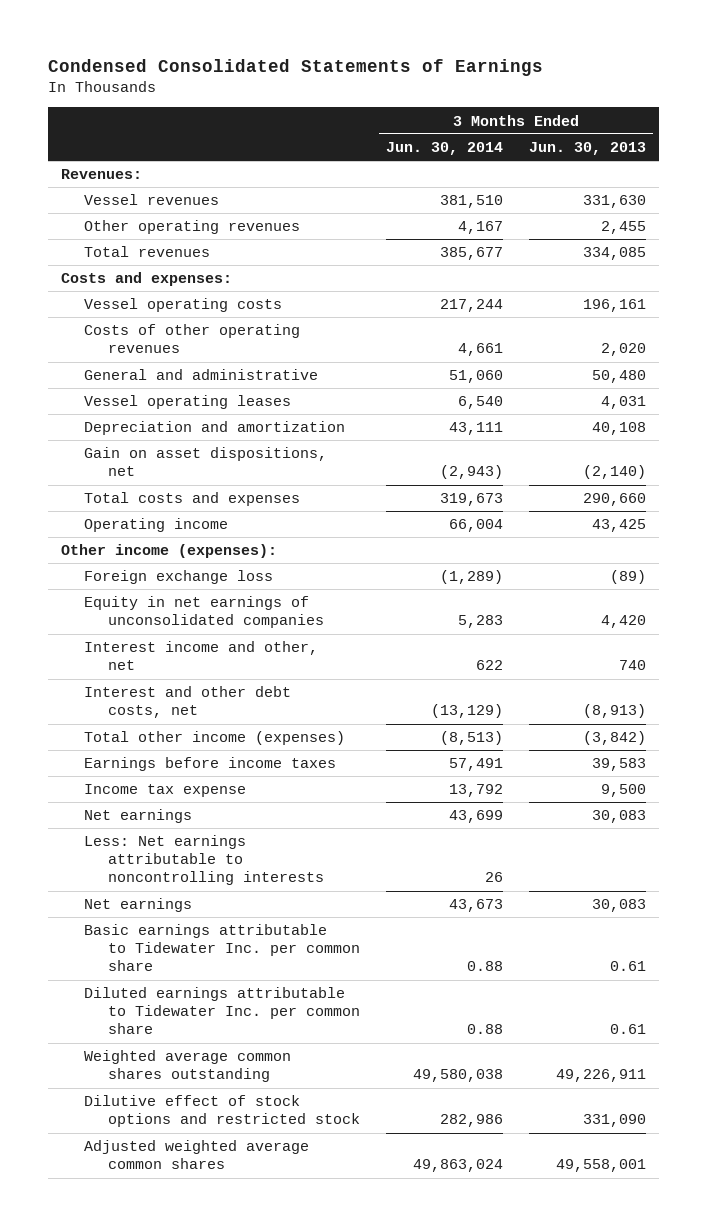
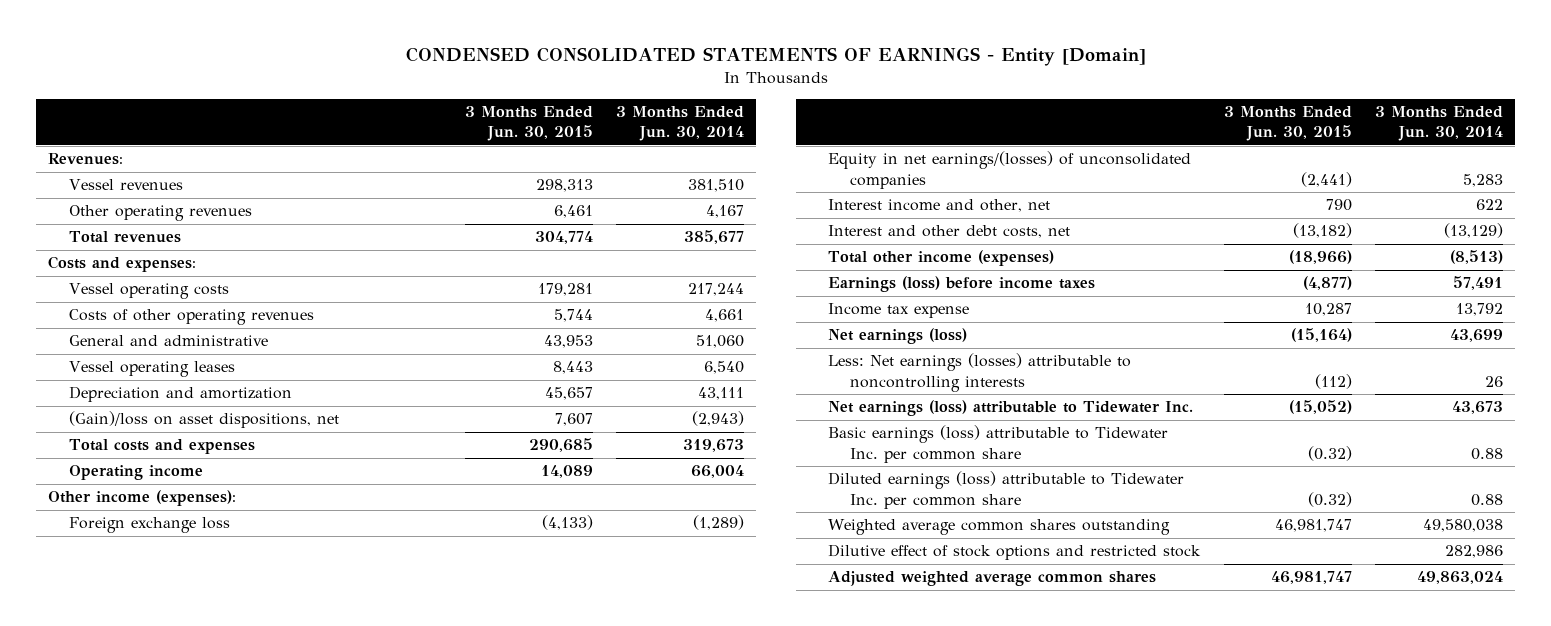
[48,58,544,76] Condensed Consolidated Statements of Earnings -> [405,47,1146,67] CONDENSED CONSOLIDATED STATEMENTS OF EARNINGS - Entity [Domain]
[529,141,647,155] Jun. 30, 2013 -> none
none -> [464,105,593,142] 3 Months Ended Jun. 30, 2015
[84,447,328,477] Gain on asset dispositions, net -> [69,411,340,429] (Gain)/loss on asset dispositions, net
[84,596,324,629] Equity in net earnings of unconsolidated companies -> [828,151,1192,189] Equity in net earnings/(losses) of unconsolidated companies
[84,757,337,772] Earnings before income taxes -> [828,276,1096,293] Earnings (loss) before income taxes
[84,809,193,824] Net earnings -> [828,328,968,345] Net earnings (loss)
[84,835,324,886] Less: Net earnings attributable to noncontrolling interests -> [828,353,1132,392] Less: Net earnings (losses) attributable to noncontrolling interests
[84,898,193,913] Net earnings -> [828,400,1194,417] Net earnings (loss) attributable to Tidewater Inc.
[84,924,360,972] Basic earnings attributable to Tidewater Inc. per common share -> [828,425,1169,463] Basic earnings (loss) attributable to Tidewater Inc. per common share
[84,987,360,1035] Diluted earnings attributable to Tidewater Inc. per common share -> [828,471,1185,509] Diluted earnings (loss) attributable to Tidewater Inc. per common share

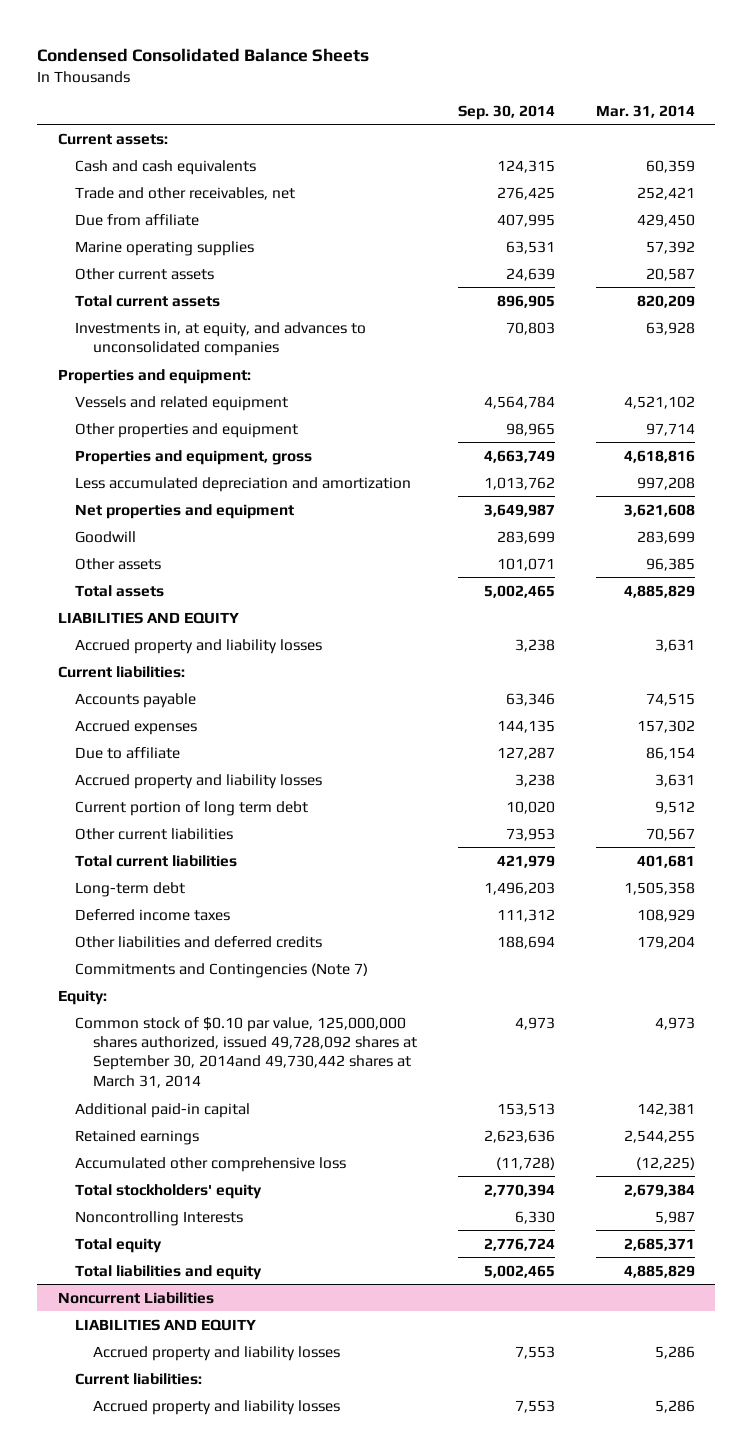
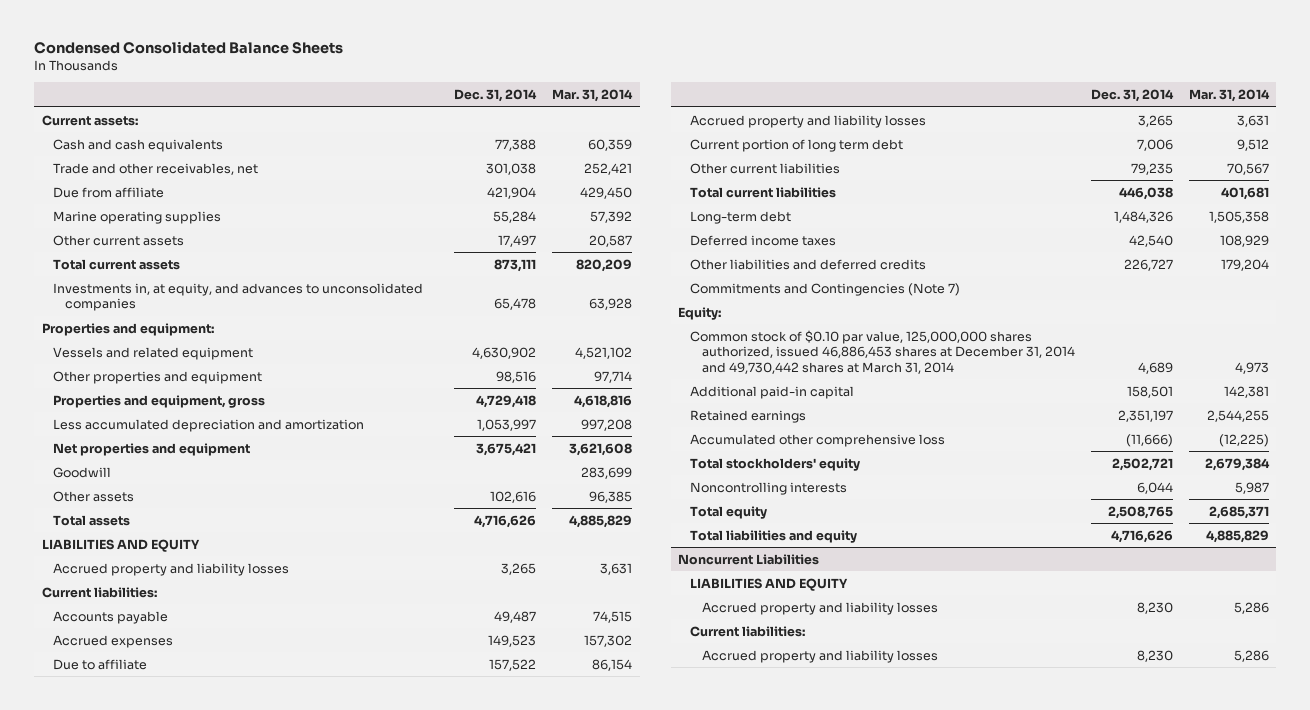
[457,104,555,120] Sep. 30, 2014 -> none
none -> [454,89,538,103] Dec. 31, 2014
[75,1016,417,1088] Common stock of $0.10 par value, 125,000,000 shares authorized, issued 49,728,092 shares at September 30, 2014and 49,730,442 shares at March 31, 2014 -> [690,329,1076,374] Common stock of $0.10 par value, 125,000,000 shares authorized, issued 46,886,453 shares at December 31, 2014 and 49,730,442 shares at March 31, 2014
[75,1210,244,1226] Noncontrolling Interests -> [690,481,848,495] Noncontrolling interests

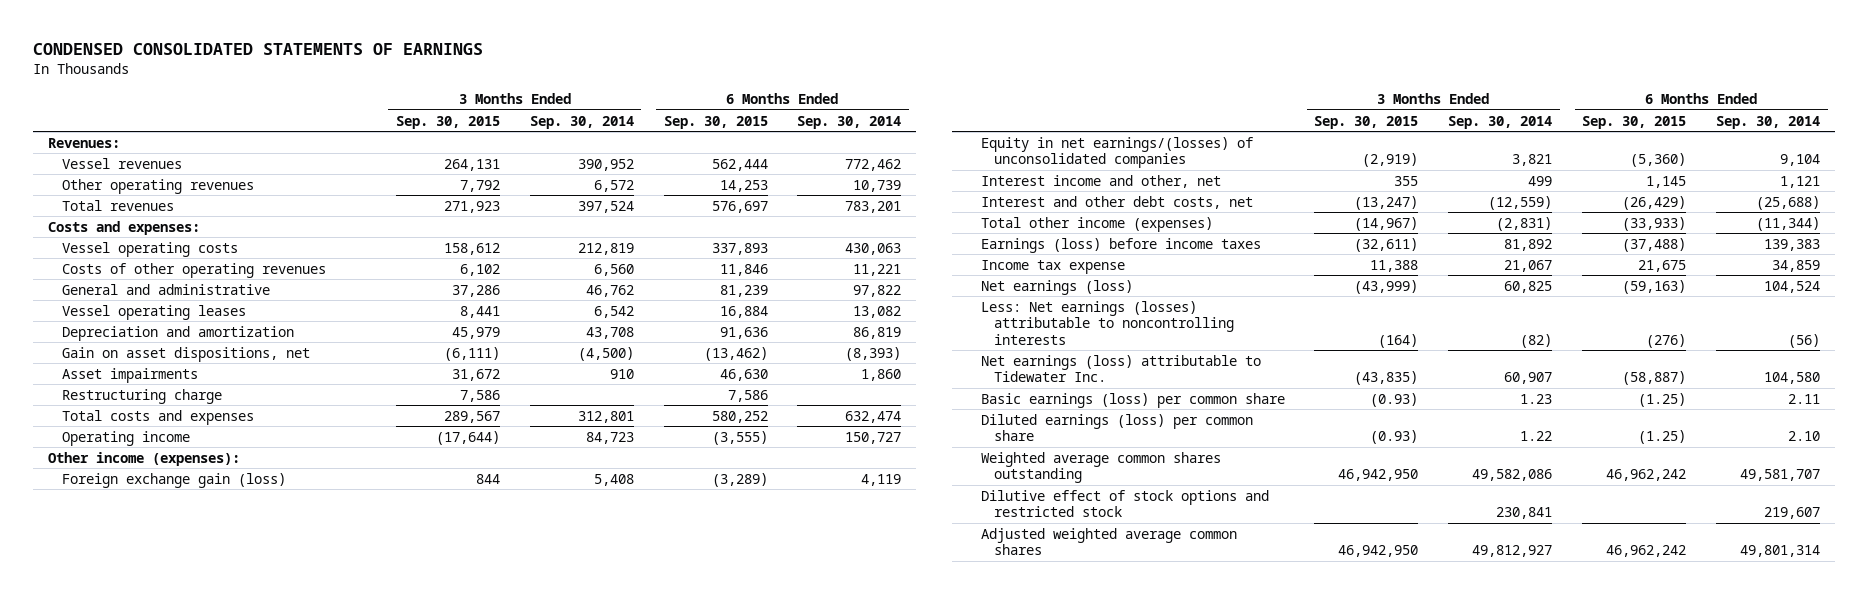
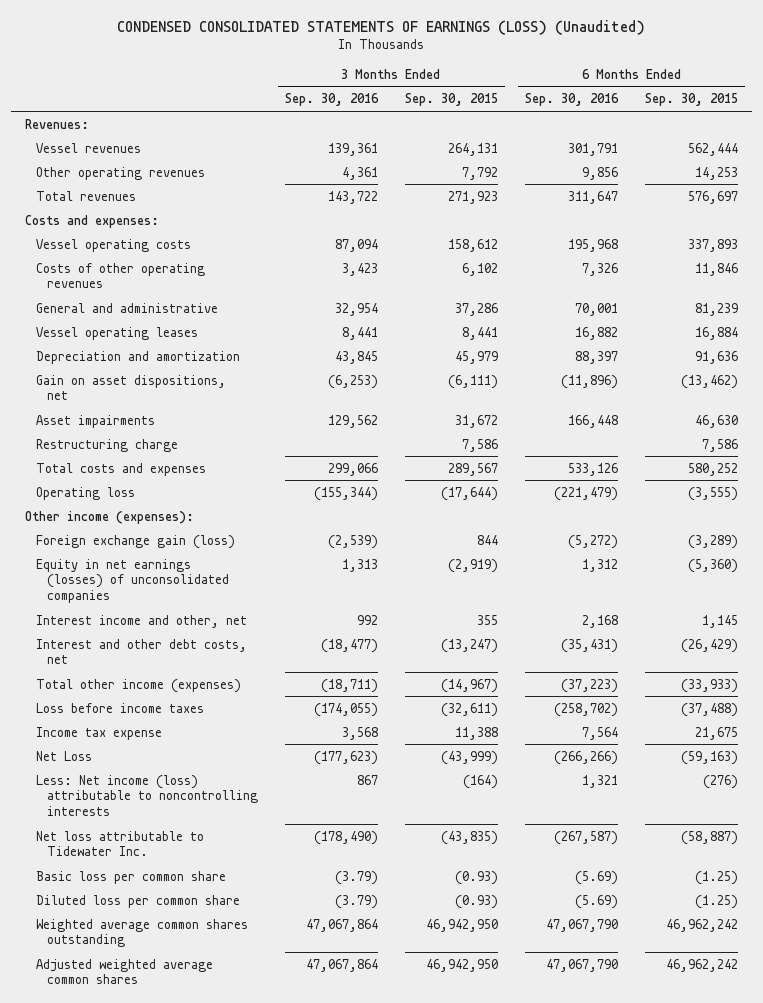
[33,43,484,56] CONDENSED CONSOLIDATED STATEMENTS OF EARNINGS -> [117,19,646,35] CONDENSED CONSOLIDATED STATEMENTS OF EARNINGS (LOSS) (Unaudited)
[529,115,634,129] Sep. 30, 2014 -> none
[797,115,902,129] Sep. 30, 2014 -> none
none -> [284,93,379,107] Sep. 30, 2016
none -> [524,93,619,107] Sep. 30, 2016
[61,430,190,446] Operating income -> [35,486,135,500] Operating loss
[980,136,1253,169] Equity in net earnings/(losses) of unconsolidated companies -> [35,558,229,604] Equity in net earnings (losses) of unconsolidated companies
[980,237,1261,253] Earnings (loss) before income taxes -> [35,702,204,713] Loss before income taxes
[980,279,1133,295] Net earnings (loss) -> [35,750,92,761] Net Loss
[980,300,1235,345] Less: Net earnings (losses) attributable to noncontrolling interests -> [35,774,258,817] Less: Net income (loss) attributable to noncontrolling interests
[980,354,1261,383] Net earnings (loss) attributable to Tidewater Inc. -> [35,830,204,857] Net loss attributable to Tidewater Inc.
[980,392,1285,408] Basic earnings (loss) per common share -> [35,870,226,884] Basic loss per common share
[980,413,1253,442] Diluted earnings (loss) per common share -> [35,894,240,908] Diluted loss per common share
[980,489,1269,518] Dilutive effect of stock options and restricted stock -> none

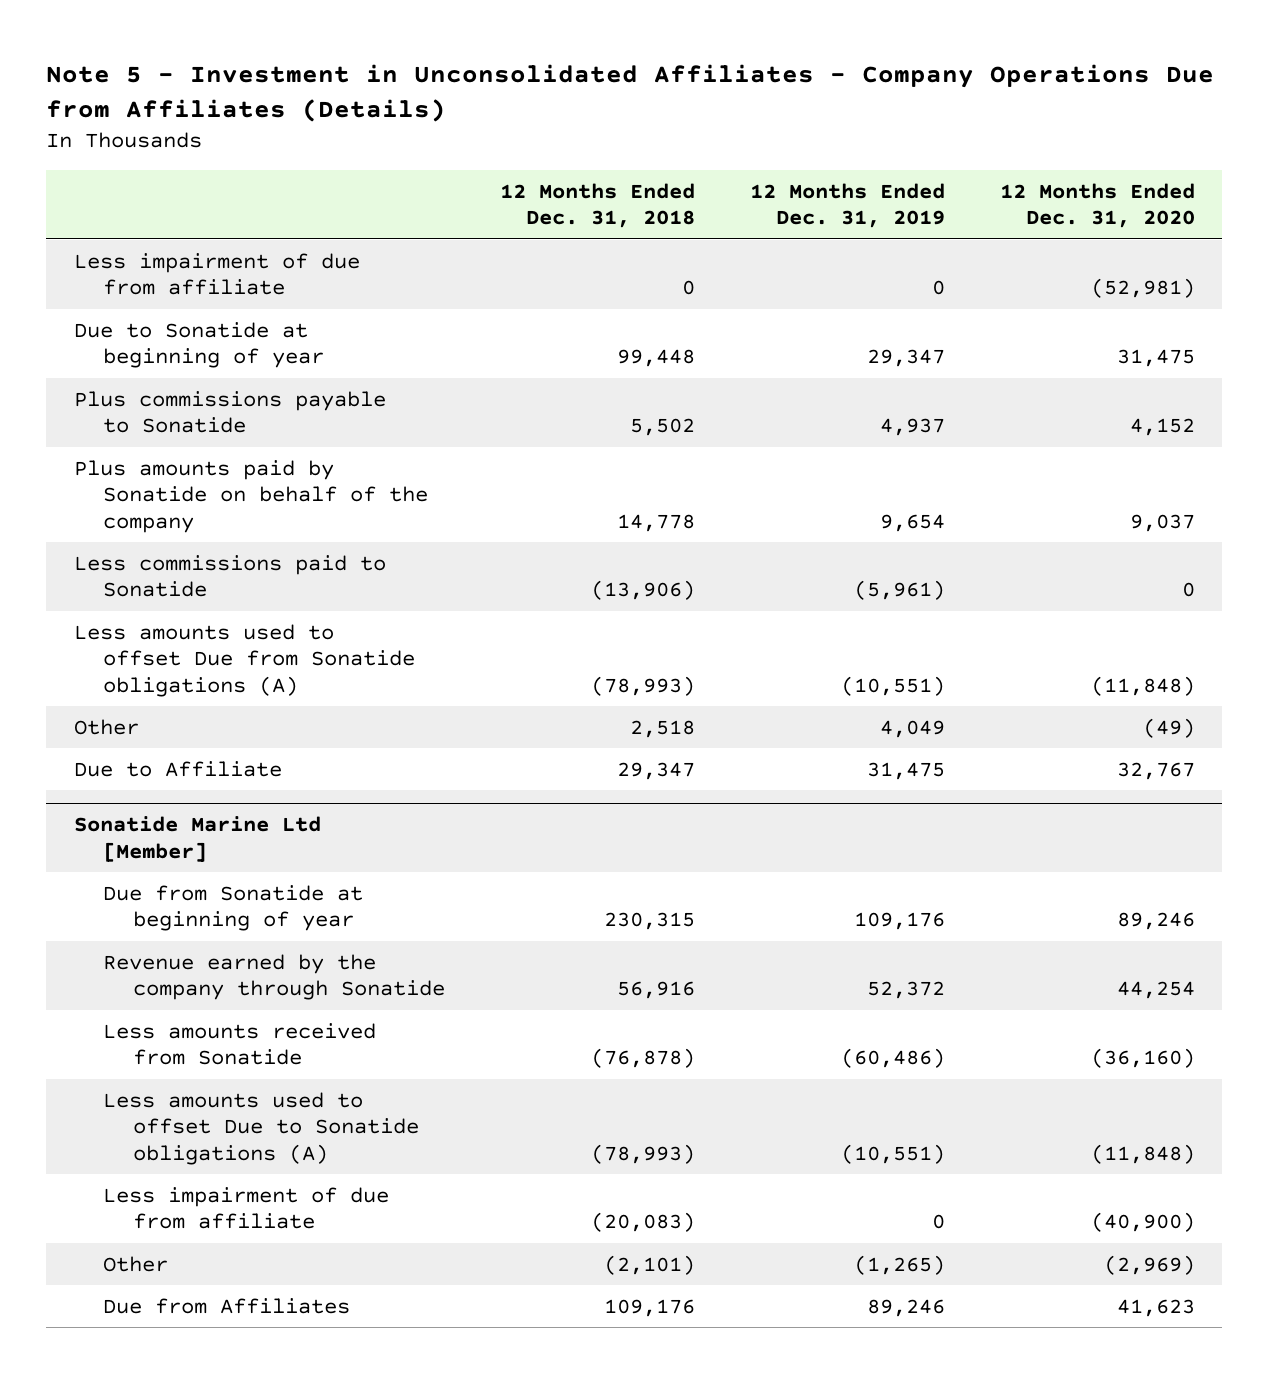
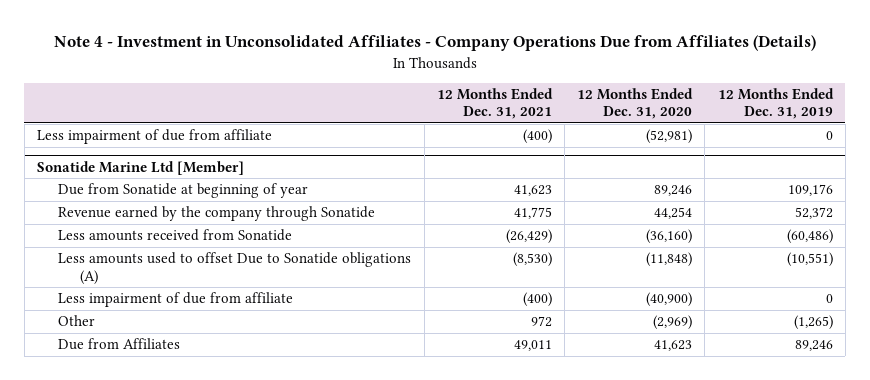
[46,63,1215,122] Note 5 - Investment in Unconsolidated Affiliates - Company Operations Due from Affiliates (Details) -> [53,35,816,52] Note 4 - Investment in Unconsolidated Affiliates - Company Operations Due from Affiliates (Details)
[499,182,695,229] 12 Months Ended Dec. 31, 2018 -> none
none -> [436,87,553,120] 12 Months Ended Dec. 31, 2021
[73,321,325,369] Due to Sonatide at beginning of year -> none
[73,390,386,434] Plus commissions payable to Sonatide -> none
[73,459,429,534] Plus amounts paid by Sonatide on behalf of the company -> none
[73,554,386,598] Less commissions paid to Sonatide -> none
[73,623,416,698] Less amounts used to offset Due from Sonatide obligations (A) -> none
[73,718,139,735] Other -> none
[73,760,282,777] Due to Affiliate -> none

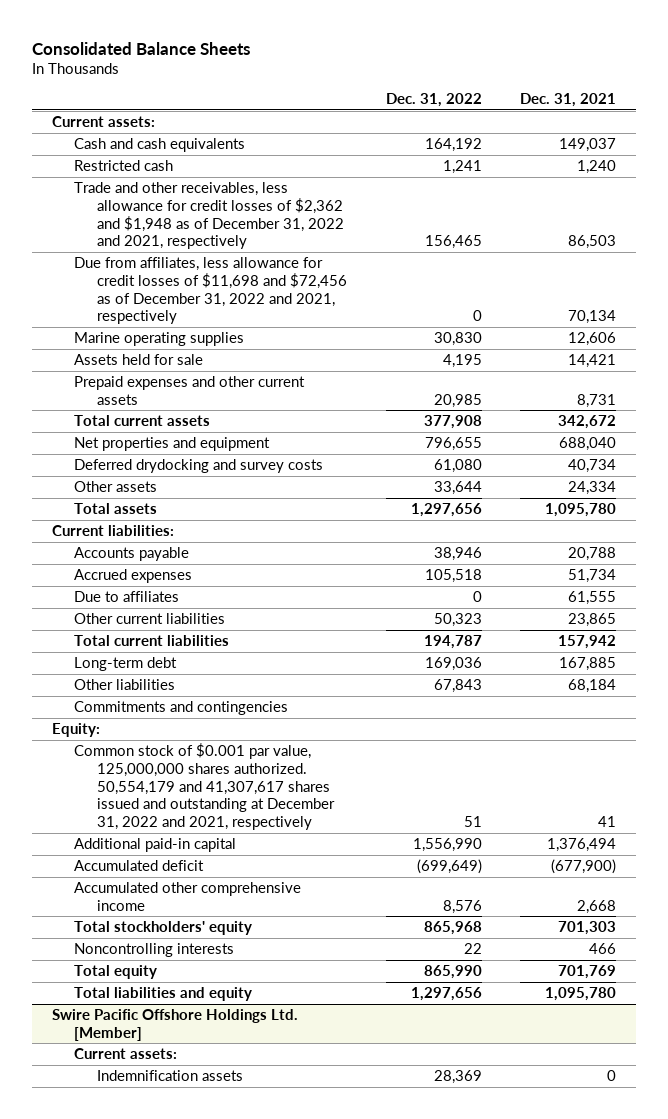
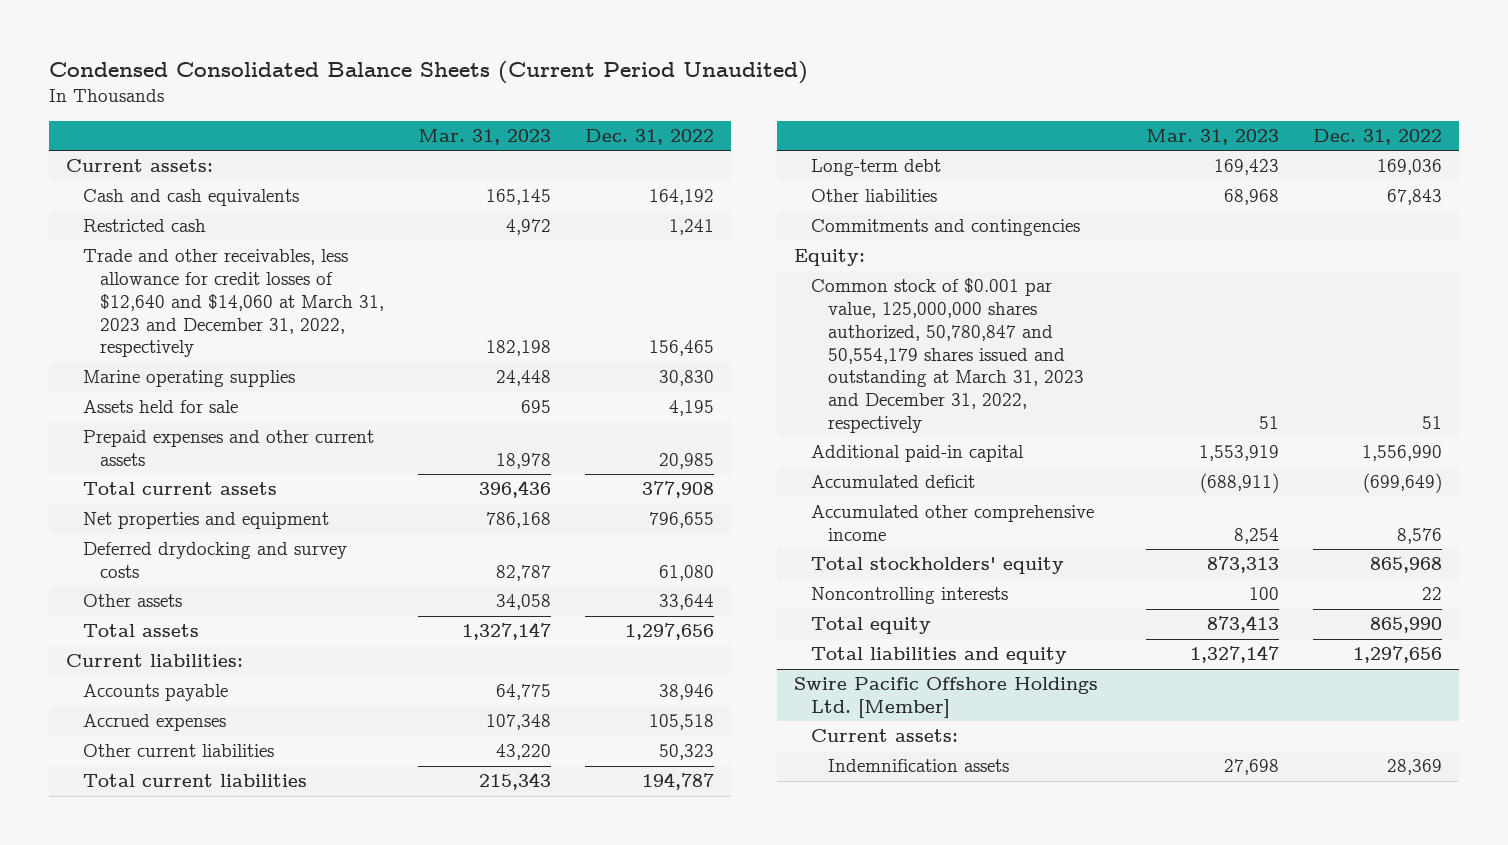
[32,41,251,55] Consolidated Balance Sheets -> [48,61,808,85] Condensed Consolidated Balance Sheets (Current Period Unaudited)
[520,92,617,107] Dec. 31, 2021 -> none
none -> [417,129,551,146] Mar. 31, 2023
[74,256,347,325] Due from affiliates, less allowance for credit losses of $11,698 and $72,456 as of December 31, 2022 and 2021, respectively -> none
[74,181,344,250] Trade and other receivables, less allowance for credit losses of $2,362 and $1,948 as of December 31, 2022 and 2021, respectively -> [82,249,384,358] Trade and other receivables, less allowance for credit losses of $12,640 and $14,060 at March 31, 2023 and December 31, 2022, respectively
[74,590,180,602] Due to affiliates -> none
[74,742,335,831] Common stock of $0.001 par value, 125,000,000 shares authorized. 50,554,179 and 41,307,617 shares issued and outstanding at December 31, 2022 and 2021, respectively -> [811,278,1085,434] Common stock of $0.001 par value, 125,000,000 shares authorized, 50,780,847 and 50,554,179 shares issued and outstanding at March 31, 2023 and December 31, 2022, respectively

